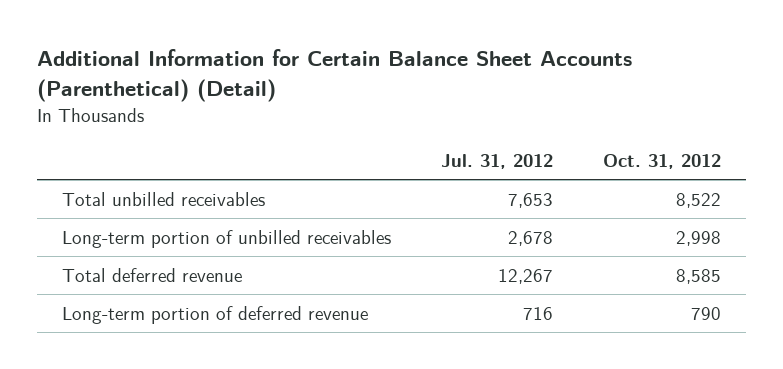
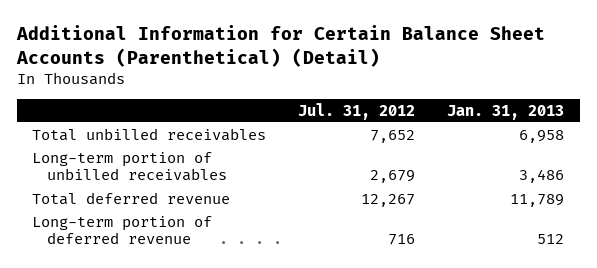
[603,154,722,170] Oct. 31, 2012 -> none
none -> [447,104,565,120] Jan. 31, 2013
[508,192,554,208] 7,653 -> [370,129,416,143] 7,652
[508,230,554,246] 2,678 -> [370,170,416,184] 2,679

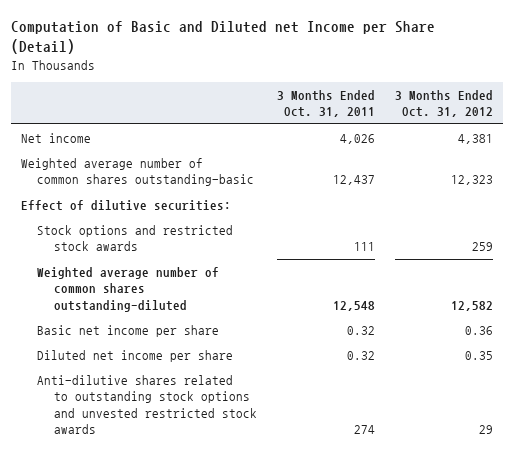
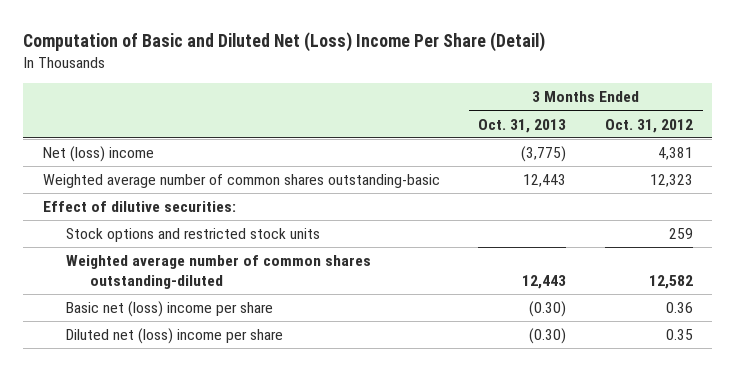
[10,21,435,55] Computation of Basic and Diluted net Income per Share (Detail) -> [23,32,546,53] Computation of Basic and Diluted Net (Loss) Income Per Share (Detail)
[276,89,375,118] 3 Months Ended Oct. 31, 2011 -> none
none -> [478,118,567,133] Oct. 31, 2013
[20,132,91,143] Net income -> [42,146,154,163] Net (loss) income
[37,224,234,252] Stock options and restricted stock awards -> [66,228,321,243] Stock options and restricted stock units
[37,374,257,435] Anti-dilutive shares related to outstanding stock options and unvested restricted stock awards -> none
[37,324,220,337] Basic net income per share -> [66,301,274,318] Basic net (loss) income per share
[37,349,234,362] Diluted net income per share -> [66,328,284,345] Diluted net (loss) income per share

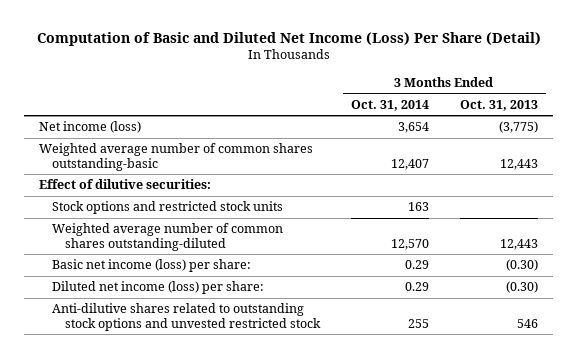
[23,32,546,53] Computation of Basic and Diluted Net (Loss) Income Per Share (Detail) -> [36,31,541,46] Computation of Basic and Diluted Net Income (Loss) Per Share (Detail)
[604,118,693,133] Oct. 31, 2012 -> none
none -> [350,99,429,111] Oct. 31, 2014
[42,146,154,163] Net (loss) income -> [39,121,142,134] Net income (loss)
[66,301,274,318] Basic net (loss) income per share -> [52,259,252,273] Basic net income (loss) per share:
[66,328,284,345] Diluted net (loss) income per share -> [52,281,265,295] Diluted net income (loss) per share:
none -> [52,303,321,331] Anti-dilutive shares related to outstanding stock options and unvested restricted stock

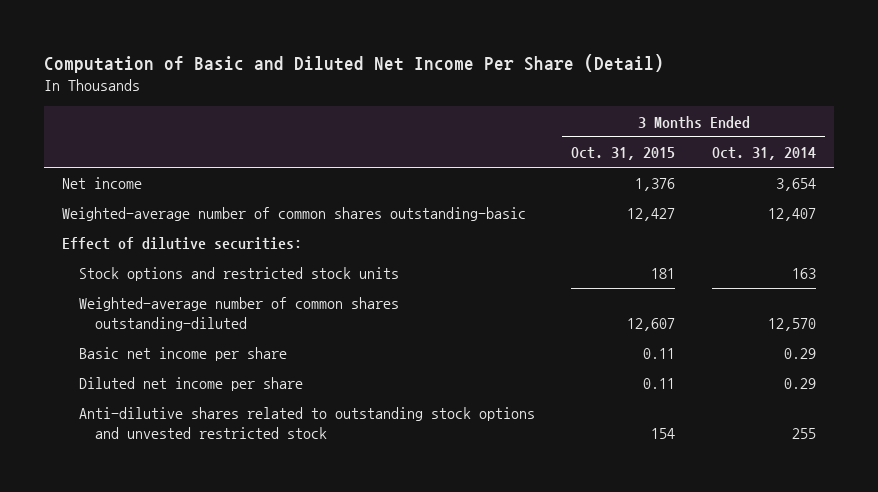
[36,31,541,46] Computation of Basic and Diluted Net Income (Loss) Per Share (Detail) -> [43,53,664,73] Computation of Basic and Diluted Net Income Per Share (Detail)
[459,99,538,111] Oct. 31, 2013 -> none
none -> [571,147,676,161] Oct. 31, 2015
[39,121,142,134] Net income (loss) -> [61,177,142,190] Net income
[39,143,314,171] Weighted average number of common shares outstanding-basic -> [61,207,526,222] Weighted-average number of common shares outstanding-basic
[52,223,284,251] Weighted average number of common shares outstanding-diluted -> [78,297,399,332] Weighted-average number of common shares outstanding-diluted
[52,259,252,273] Basic net income (loss) per share: -> [78,347,287,362] Basic net income per share
[52,281,265,295] Diluted net income (loss) per share: -> [78,377,303,392] Diluted net income per share

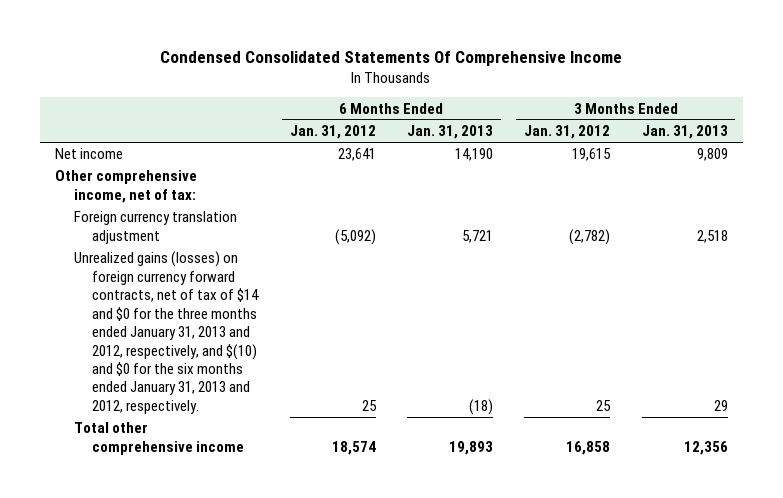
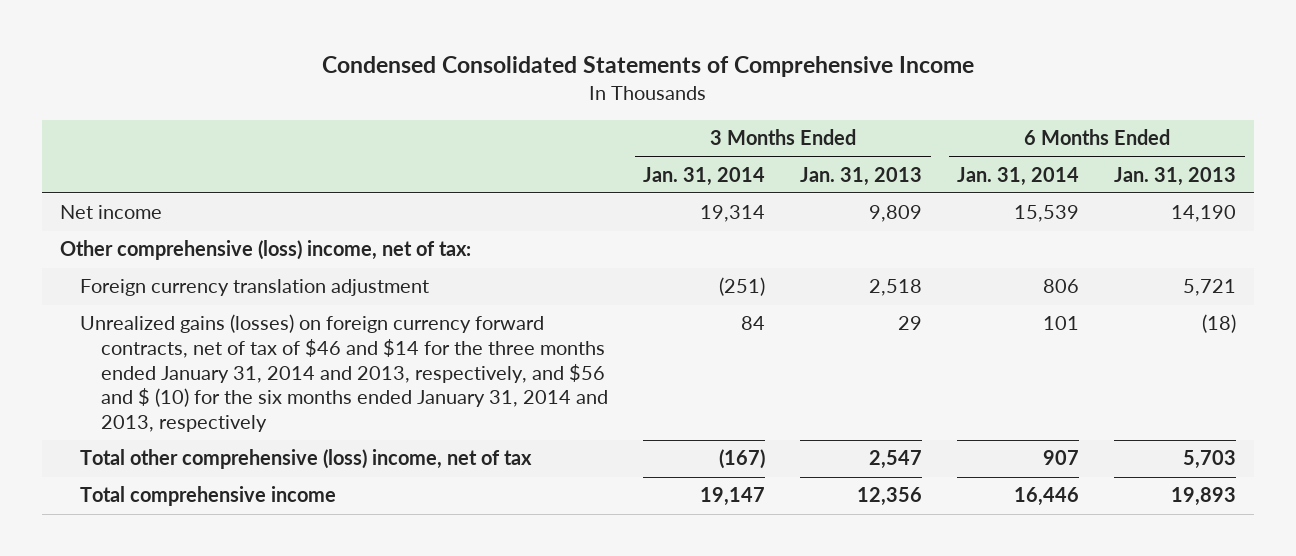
[160,50,623,66] Condensed Consolidated Statements Of Comprehensive Income -> [322,55,975,77] Condensed Consolidated Statements of Comprehensive Income
[289,125,376,140] Jan. 31, 2012 -> none
[524,125,611,140] Jan. 31, 2012 -> none
none -> [643,166,766,186] Jan. 31, 2014
none -> [957,166,1080,186] Jan. 31, 2014
[55,170,198,203] Other comprehensive income, net of tax: -> [59,240,471,261] Other comprehensive (loss) income, net of tax:
[73,251,260,414] Unrealized gains (losses) on foreign currency forward contracts, net of tax of $14 and $0 for the three months ended January 31, 2013 and 2012, respectively, and $(10) and $0 for the six months ended January 31, 2013 and 2012, respectively. -> [80,314,609,432] Unrealized gains (losses) on foreign currency forward contracts, net of tax of $46 and $14 for the three months ended January 31, 2014 and 2013, respectively, and $56 and $ (10) for the six months ended January 31, 2014 and 2013, respectively
none -> [80,449,533,470] Total other comprehensive (loss) income, net of tax
[73,422,245,455] Total other comprehensive income -> [80,486,337,507] Total comprehensive income

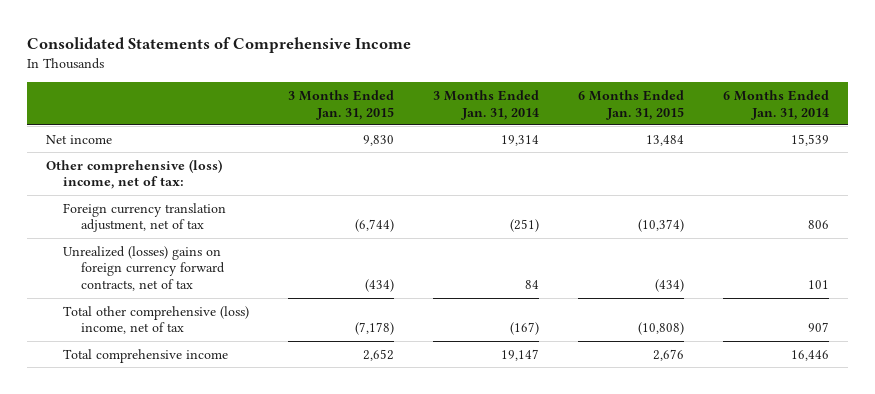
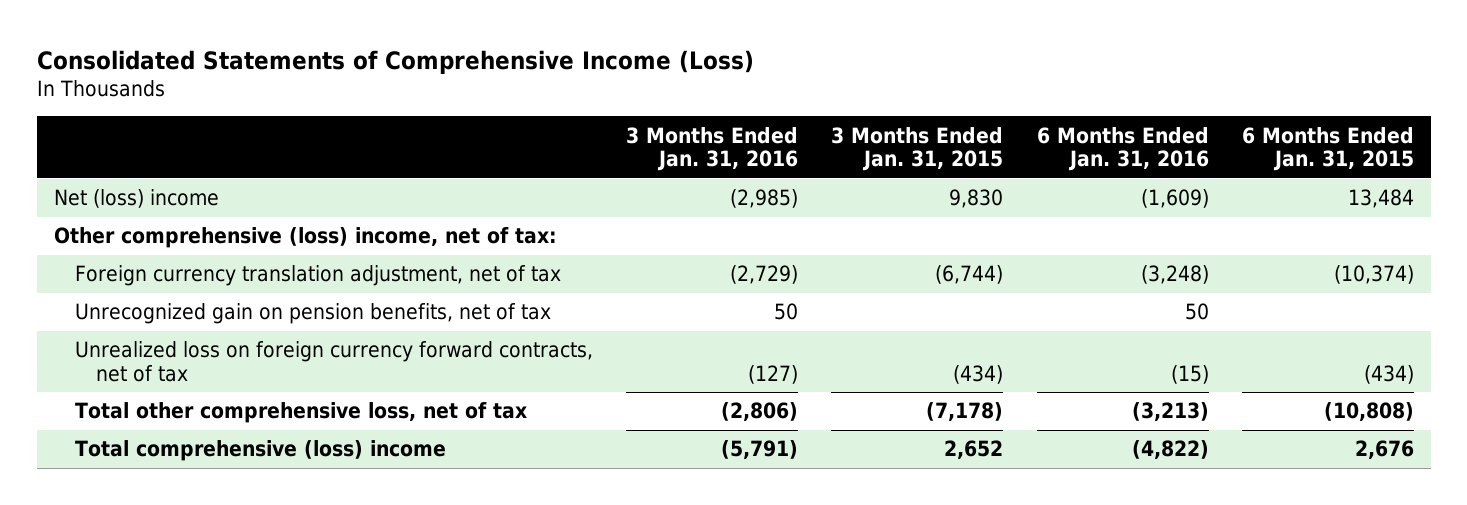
[26,36,411,53] Consolidated Statements of Comprehensive Income -> [36,49,754,74] Consolidated Statements of Comprehensive Income (Loss)
[433,89,540,120] 3 Months Ended Jan. 31, 2014 -> none
[722,89,829,120] 6 Months Ended Jan. 31, 2014 -> none
none -> [626,126,799,172] 3 Months Ended Jan. 31, 2016
none -> [1036,126,1209,172] 6 Months Ended Jan. 31, 2016
[46,134,113,144] Net income -> [53,189,219,209] Net (loss) income
none -> [74,303,551,325] Unrecognized gain on pension benefits, net of tax
[63,245,225,292] Unrealized (losses) gains on foreign currency forward contracts, net of tax -> [74,341,593,382] Unrealized loss on foreign currency forward contracts, net of tax
[63,305,250,335] Total other comprehensive (loss) income, net of tax -> [74,402,527,424] Total other comprehensive loss, net of tax
[63,348,229,363] Total comprehensive income -> [74,440,446,462] Total comprehensive (loss) income

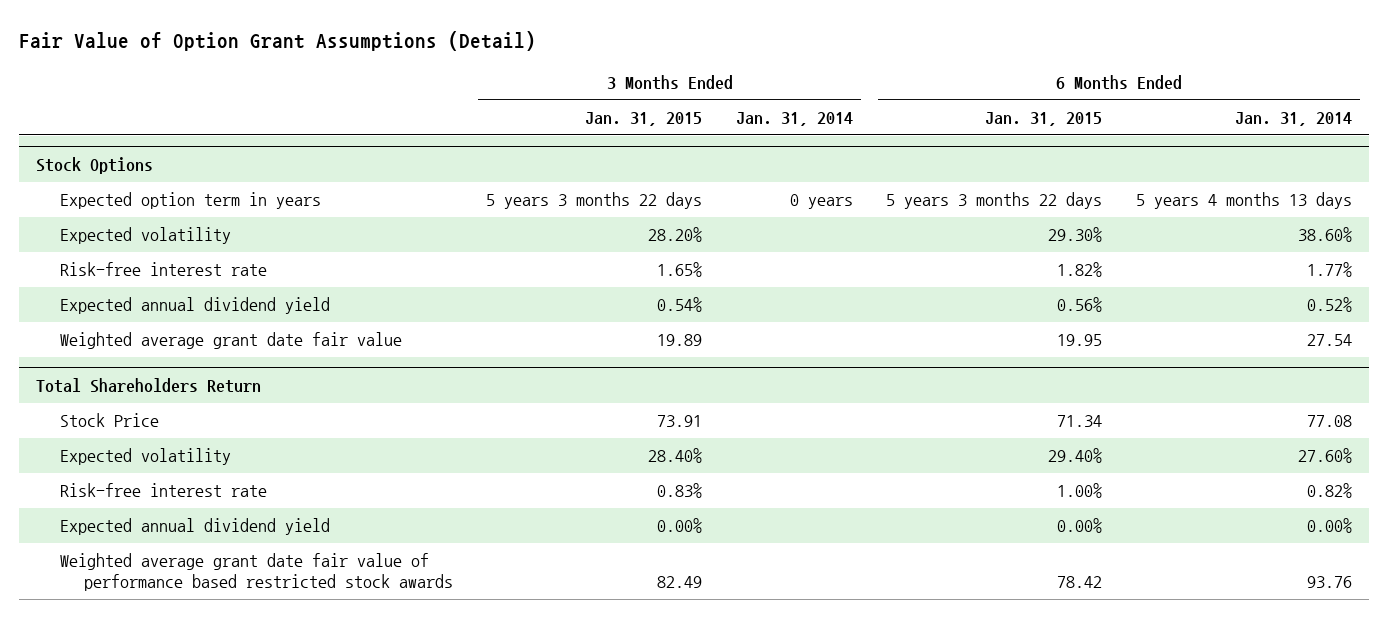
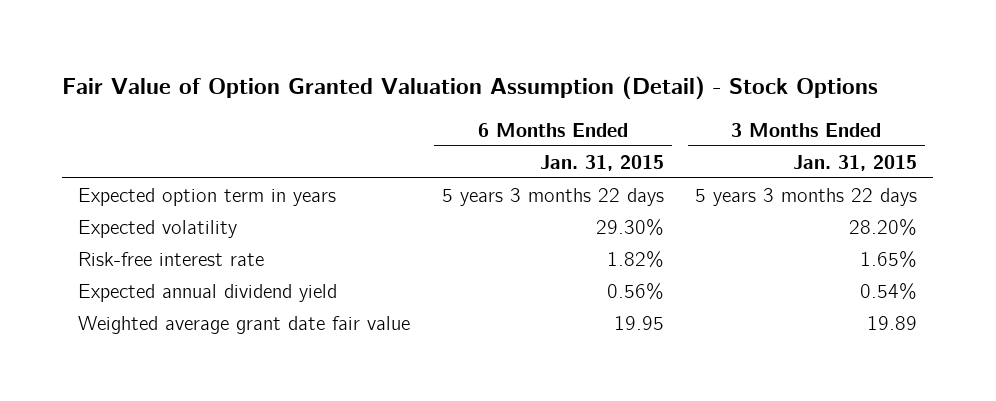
[19,30,537,51] Fair Value of Option Grant Assumptions (Detail) -> [62,75,879,100] Fair Value of Option Granted Valuation Assumption (Detail) - Stock Options
[735,111,853,126] Jan. 31, 2014 -> none
[1234,111,1352,126] Jan. 31, 2014 -> none
[35,156,153,174] Stock Options -> none
[35,377,261,393] Total Shareholders Return -> none
[59,413,159,428] Stock Price -> none
[59,448,231,466] Expected volatility -> none
[59,483,267,498] Risk-free interest rate -> none
[59,518,330,536] Expected annual dividend yield -> none
[59,553,453,592] Weighted average grant date fair value of performance based restricted stock awards -> none

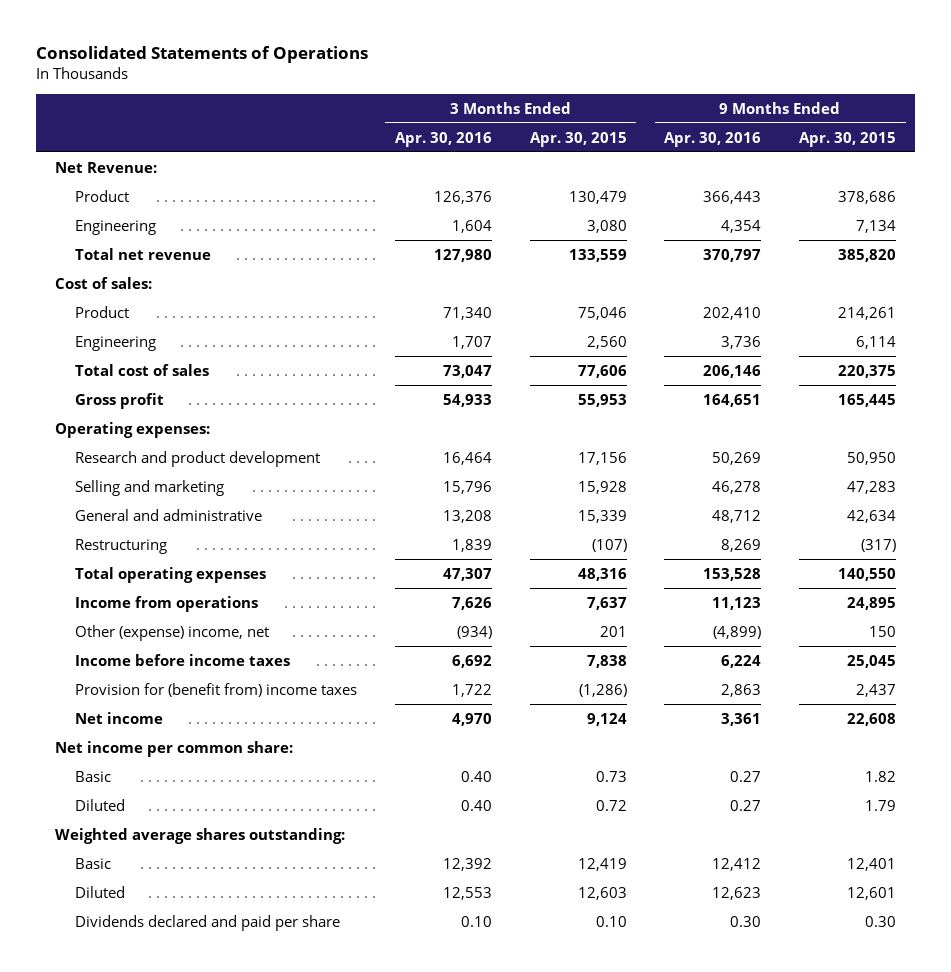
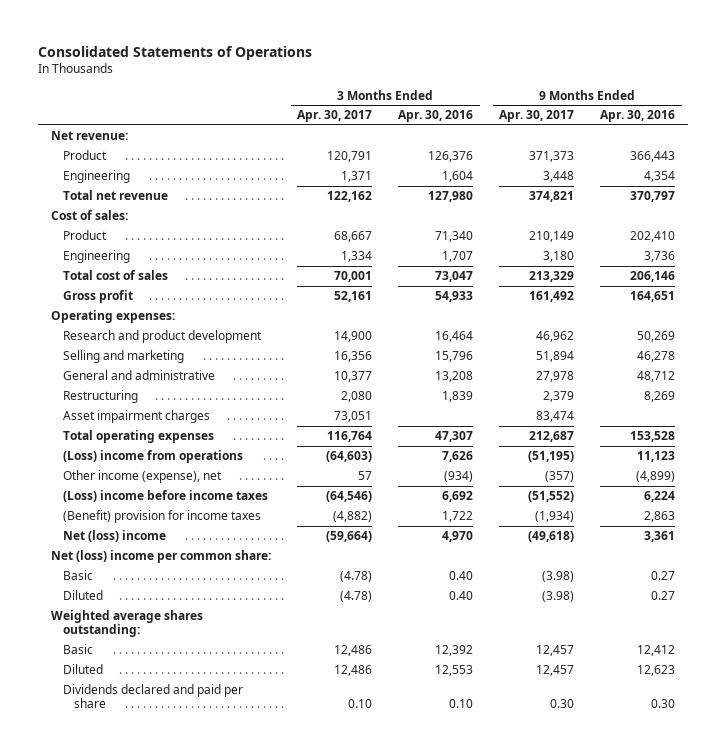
[529,131,627,147] Apr. 30, 2015 -> none
[799,131,897,147] Apr. 30, 2015 -> none
none -> [297,110,373,123] Apr. 30, 2017
none -> [499,110,575,123] Apr. 30, 2017
[54,161,157,173] Net Revenue: -> [51,131,129,141] Net revenue:
none -> [62,410,210,424] Asset impairment charges
[75,595,259,612] Income from operations -> [62,450,243,464] (Loss) income from operations
[75,624,270,641] Other (expense) income, net -> [62,470,222,484] Other income (expense), net
[75,653,291,666] Income before income taxes -> [62,490,268,503] (Loss) income before income taxes
[75,682,358,697] Provision for (benefit from) income taxes -> [62,510,261,524] (Benefit) provision for income taxes
[75,711,164,724] Net income -> [62,530,166,543] Net (loss) income
[54,740,293,757] Net income per common share: -> [51,550,272,564] Net (loss) income per common share:

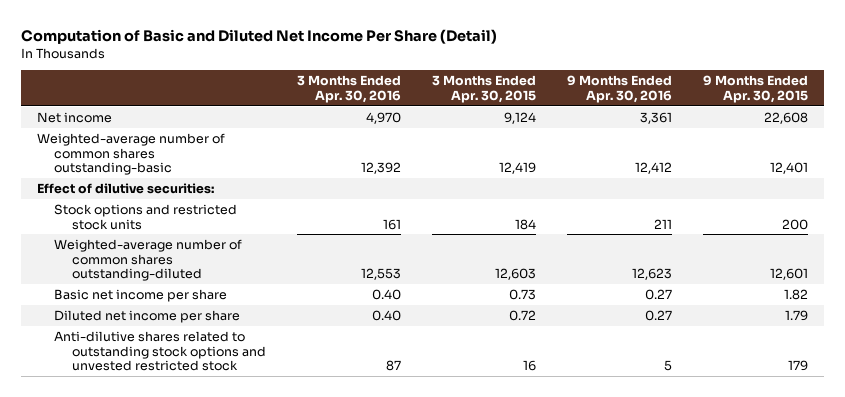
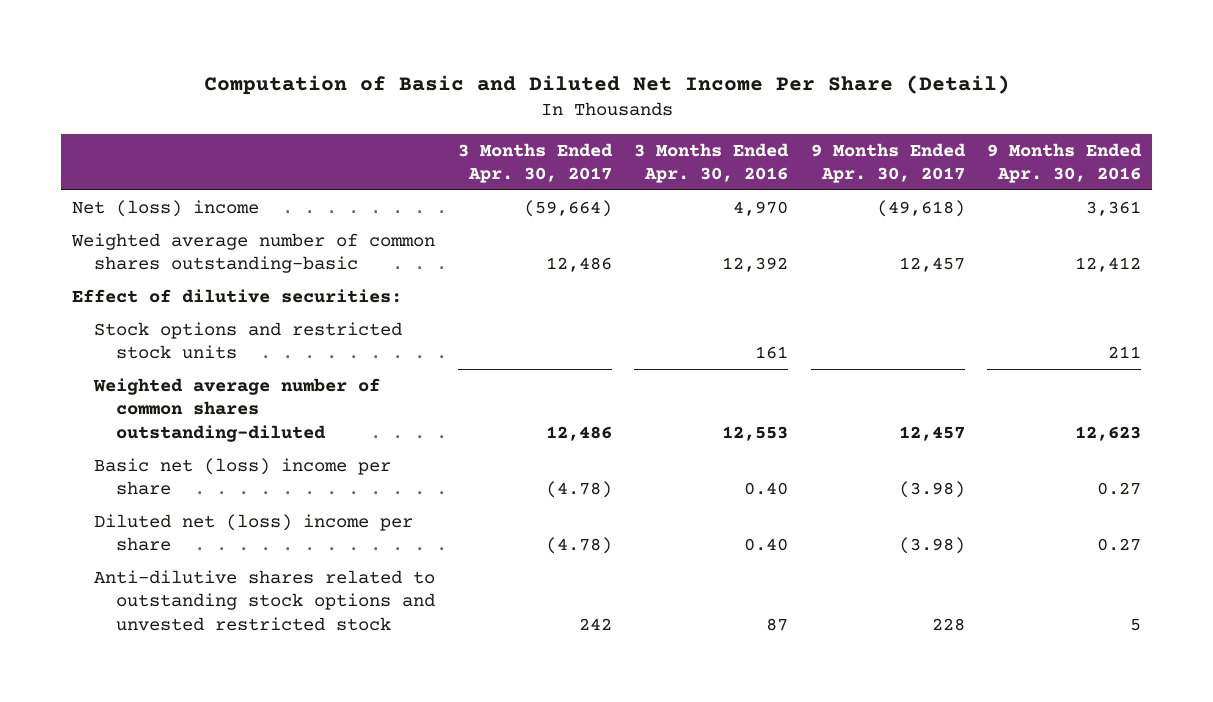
[431,75,536,103] 3 Months Ended Apr. 30, 2015 -> none
[703,75,809,103] 9 Months Ended Apr. 30, 2015 -> none
none -> [457,142,613,184] 3 Months Ended Apr. 30, 2017
none -> [810,142,966,184] 9 Months Ended Apr. 30, 2017
[36,111,112,123] Net income -> [71,199,259,217] Net (loss) income
[36,132,225,176] Weighted-average number of common shares outstanding-basic -> [70,232,435,274] Weighted average number of common shares outstanding-basic
[54,238,243,282] Weighted-average number of common shares outstanding-diluted -> [93,377,381,442] Weighted average number of common shares outstanding-diluted
[54,288,228,302] Basic net income per share -> [94,457,392,496] Basic net (loss) income per share
[54,309,241,323] Diluted net income per share -> [94,513,414,552] Diluted net (loss) income per share

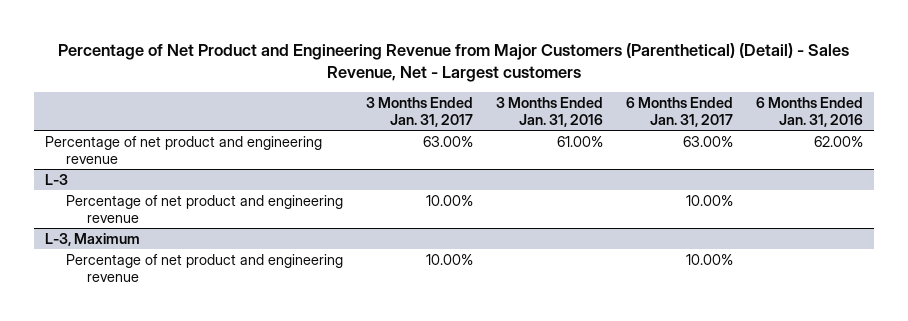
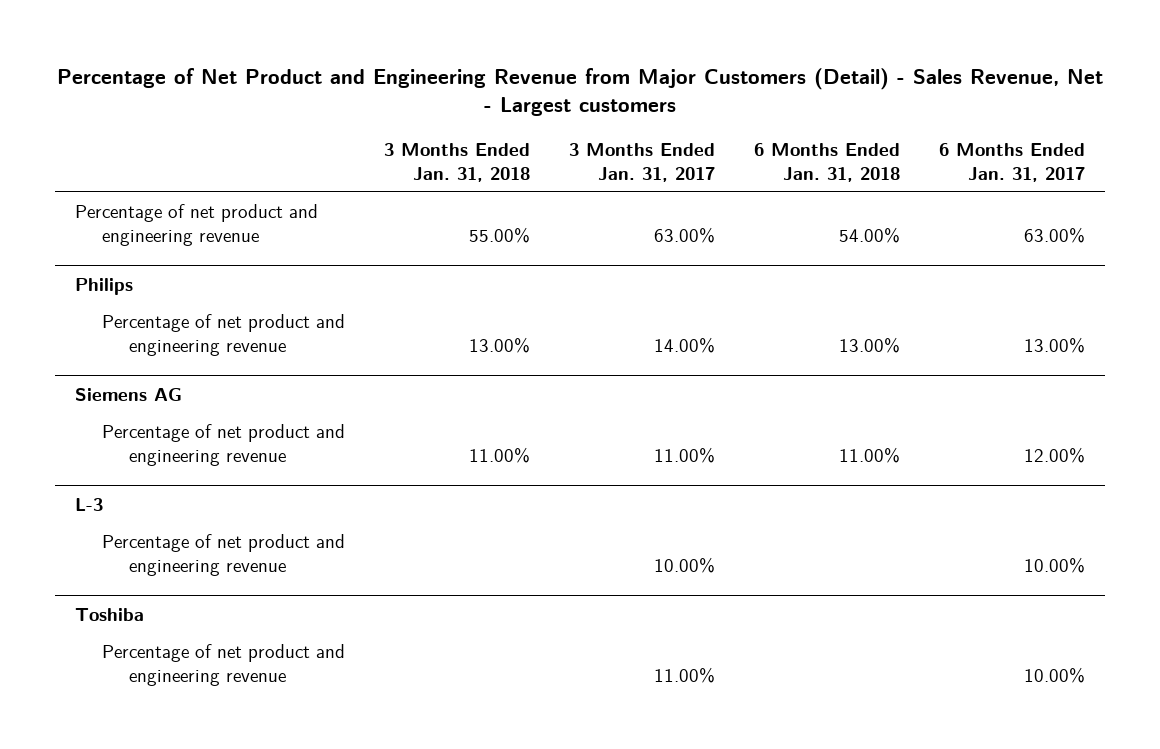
[57,42,849,83] Percentage of Net Product and Engineering Revenue from Major Customers (Parenthetical) (Detail) - Sales Revenue, Net - Largest customers -> [56,67,1103,117] Percentage of Net Product and Engineering Revenue from Major Customers (Detail) - Sales Revenue, Net - Largest customers
[495,96,603,128] 3 Months Ended Jan. 31, 2016 -> none
[755,96,863,128] 6 Months Ended Jan. 31, 2016 -> none
none -> [383,142,530,182] 3 Months Ended Jan. 31, 2018
none -> [754,142,901,182] 6 Months Ended Jan. 31, 2018
none -> [74,277,133,295] Philips
none -> [101,313,345,356] Percentage of net product and engineering revenue
none -> [74,387,182,401] Siemens AG
none -> [101,423,345,466] Percentage of net product and engineering revenue
[45,232,141,246] L-3, Maximum -> none
none -> [74,607,144,621] Toshiba
[426,253,474,265] 10.00% -> [654,666,716,683] 11.00%

